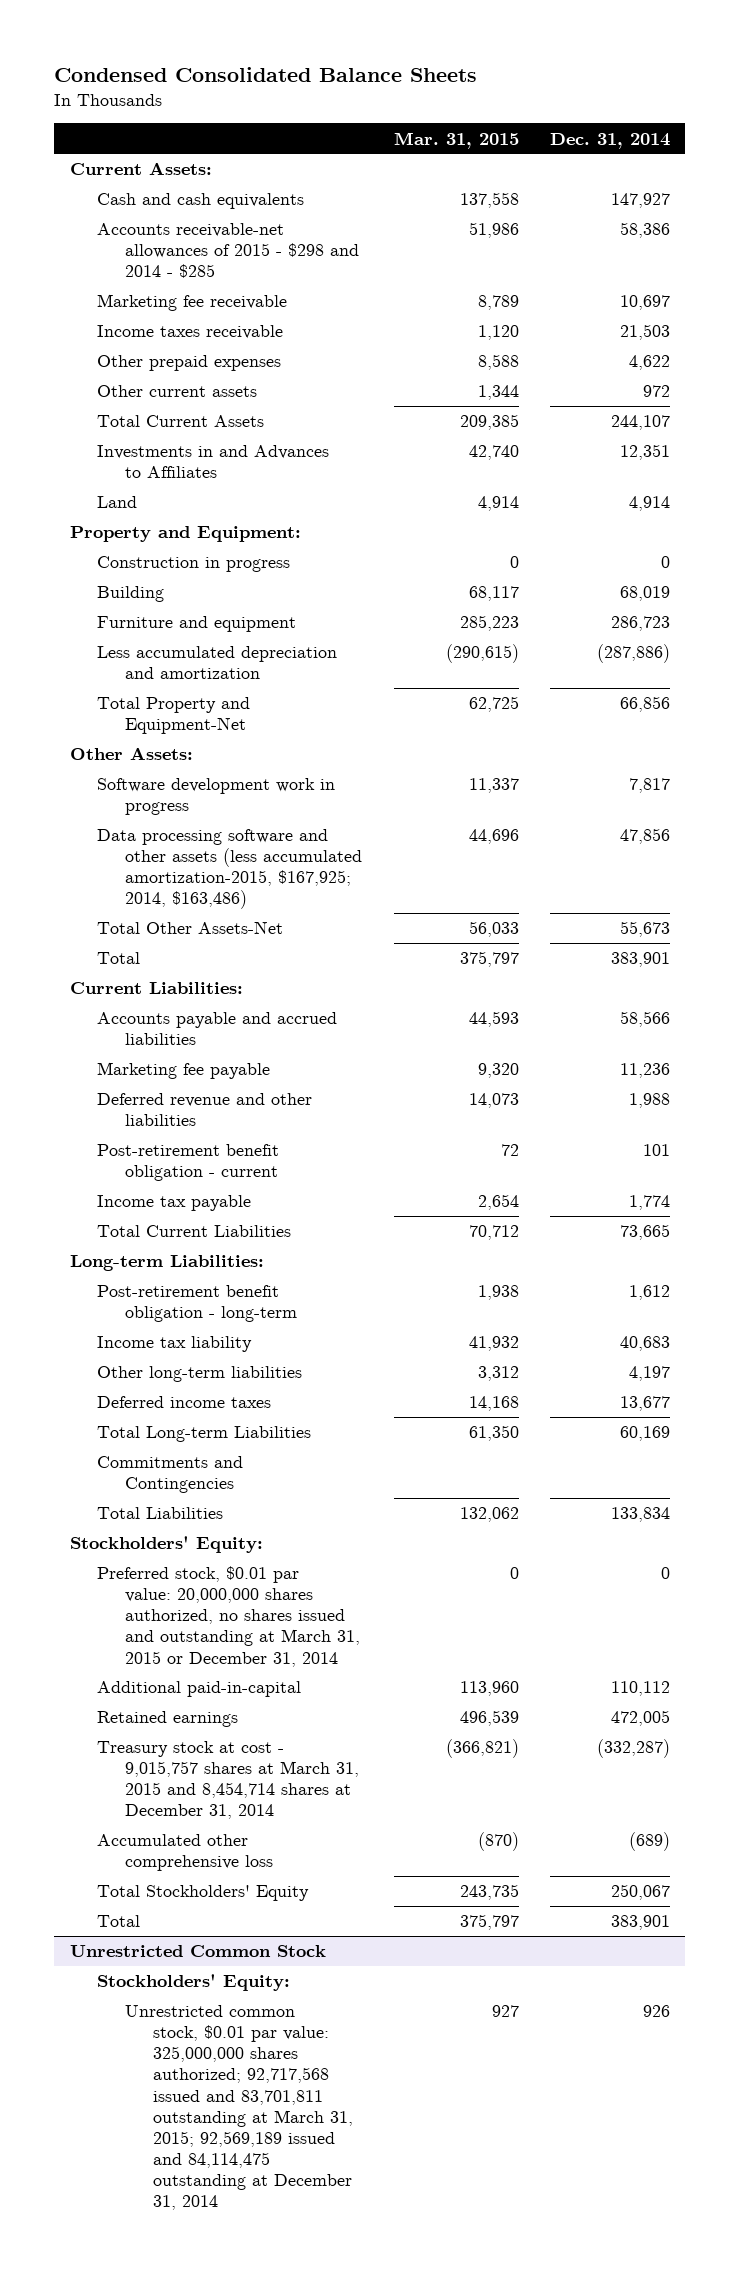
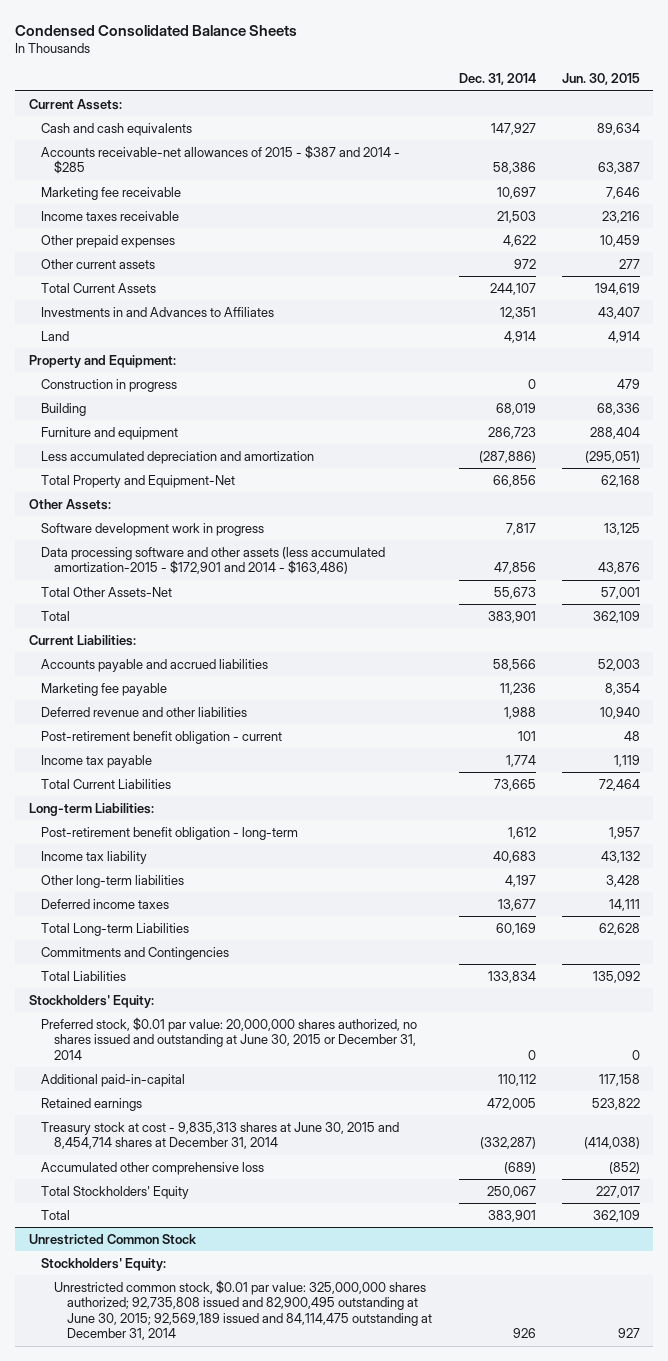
[393,131,519,149] Mar. 31, 2015 -> none
none -> [561,73,640,86] Jun. 30, 2015
[97,223,360,279] Accounts receivable-net allowances of 2015 - $298 and 2014 - $285 -> [41,144,401,175] Accounts receivable-net allowances of 2015 - $387 and 2014 - $285
[97,829,363,910] Data processing software and other assets (less accumulated amortization-2015, $167,925; 2014, $163,486) -> [41,546,386,575] Data processing software and other assets (less accumulated amortization-2015 - $172,901 and 2014 - $163,486)
[97,1566,361,1667] Preferred stock, $0.01 par value: 20,000,000 shares authorized, no shares issued and outstanding at March 31, 2015 or December 31, 2014 -> [41,1016,418,1060] Preferred stock, $0.01 par value: 20,000,000 shares authorized, no shares issued and outstanding at June 30, 2015 or December 31, 2014
[97,1741,360,1820] Treasury stock at cost - 9,015,757 shares at March 31, 2015 and 8,454,714 shares at December 31, 2014 -> [41,1121,400,1150] Treasury stock at cost - 9,835,313 shares at June 30, 2015 and 8,454,714 shares at December 31, 2014
[125,2005,354,2211] Unrestricted common stock, $0.01 par value: 325,000,000 shares authorized; 92,717,568 issued and 83,701,811 outstanding at March 31, 2015; 92,569,189 issued and 84,114,475 outstanding at December 31, 2014 -> [54,1279,433,1341] Unrestricted common stock, $0.01 par value: 325,000,000 shares authorized; 92,735,808 issued and 82,900,495 outstanding at June 30, 2015; 92,569,189 issued and 84,114,475 outstanding at December 31, 2014

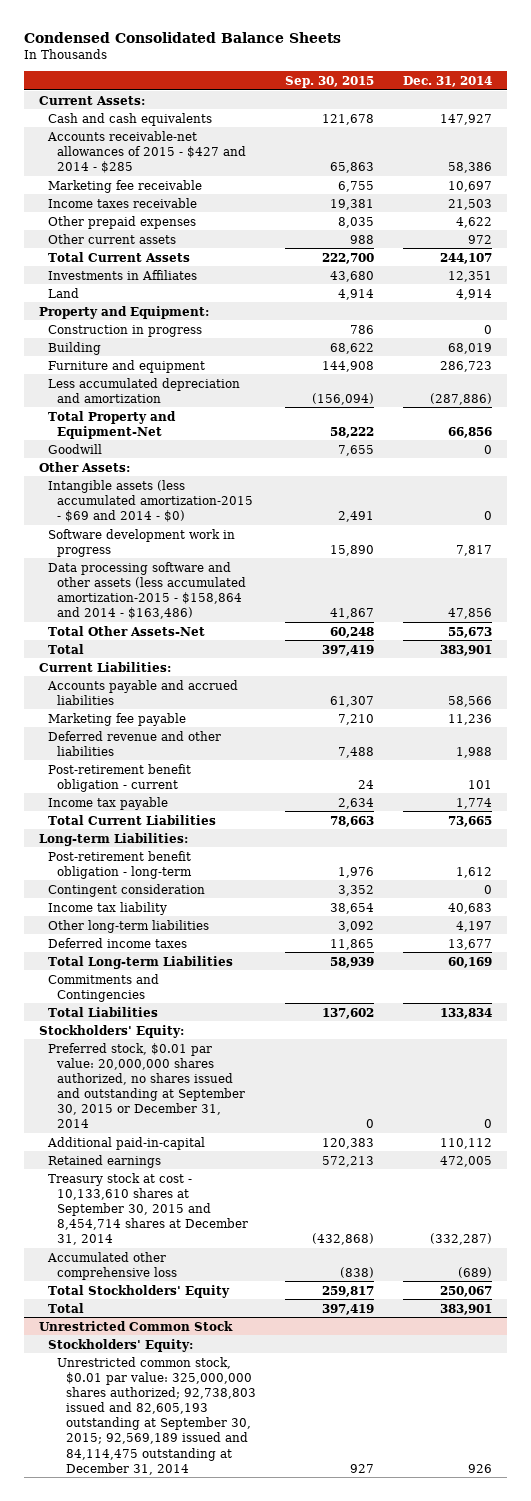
[561,73,640,86] Jun. 30, 2015 -> none
none -> [285,75,375,88] Sep. 30, 2015
[41,144,401,175] Accounts receivable-net allowances of 2015 - $387 and 2014 - $285 -> [46,130,246,173] Accounts receivable-net allowances of 2015 - $427 and 2014 - $285
[41,306,275,317] Investments in and Advances to Affiliates -> [47,269,197,280] Investments in Affiliates
none -> [47,443,102,454] Goodwill
none -> [47,479,253,522] Intangible assets (less accumulated amortization-2015 - $69 and 2014 - $0)
[41,546,386,575] Data processing software and other assets (less accumulated amortization-2015 - $172,901 and 2014 - $163,486) -> [47,561,246,620] Data processing software and other assets (less accumulated amortization-2015 - $158,864 and 2014 - $163,486)
none -> [47,883,205,897] Contingent consideration
[41,1016,418,1060] Preferred stock, $0.01 par value: 20,000,000 shares authorized, no shares issued and outstanding at June 30, 2015 or December 31, 2014 -> [47,1042,245,1129] Preferred stock, $0.01 par value: 20,000,000 shares authorized, no shares issued and outstanding at September 30, 2015 or December 31, 2014
[41,1121,400,1150] Treasury stock at cost - 9,835,313 shares at June 30, 2015 and 8,454,714 shares at December 31, 2014 -> [47,1172,248,1246] Treasury stock at cost - 10,133,610 shares at September 30, 2015 and 8,454,714 shares at December 31, 2014
[54,1279,433,1341] Unrestricted common stock, $0.01 par value: 325,000,000 shares authorized; 92,735,808 issued and 82,900,495 outstanding at June 30, 2015; 92,569,189 issued and 84,114,475 outstanding at December 31, 2014 -> [56,1356,256,1475] Unrestricted common stock, $0.01 par value: 325,000,000 shares authorized; 92,738,803 issued and 82,605,193 outstanding at September 30, 2015; 92,569,189 issued and 84,114,475 outstanding at December 31, 2014

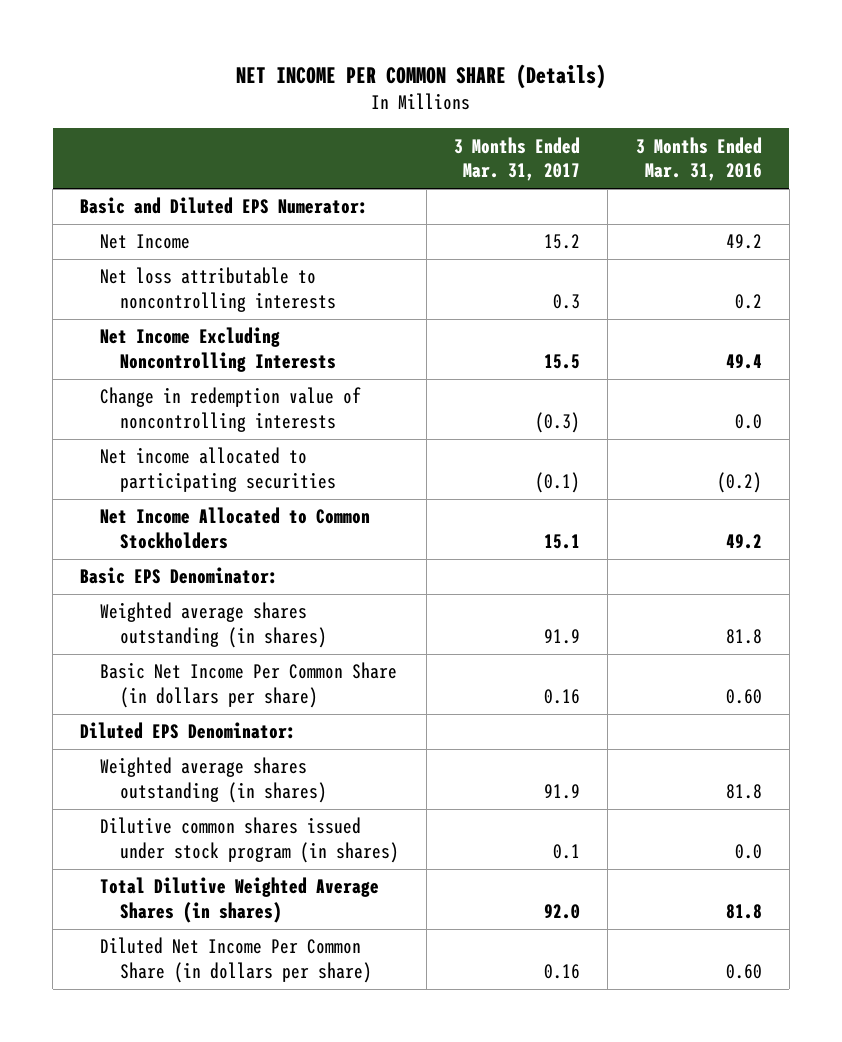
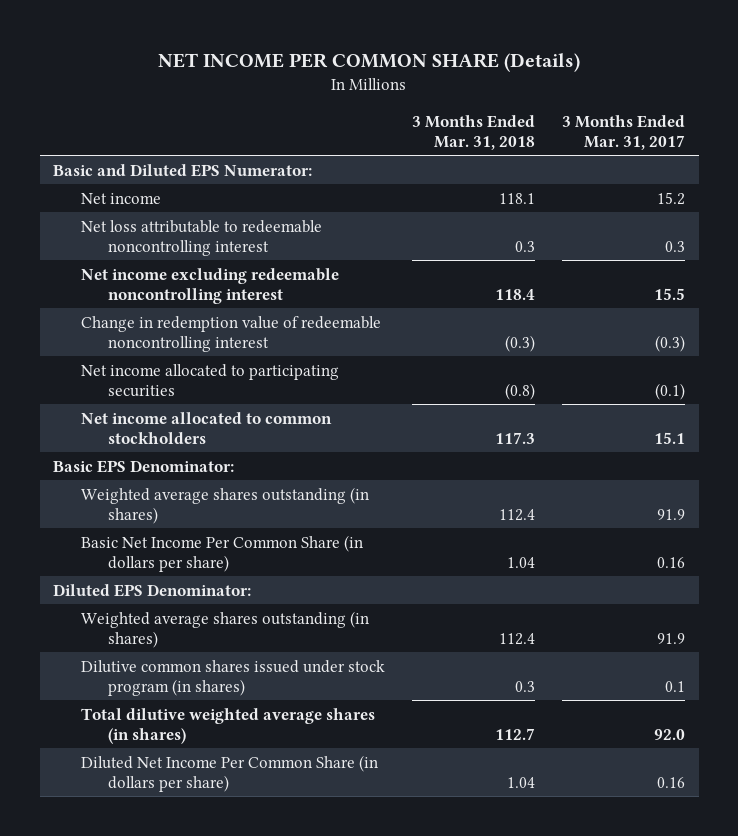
[635,136,762,182] 3 Months Ended Mar. 31, 2016 -> none
none -> [411,114,535,150] 3 Months Ended Mar. 31, 2018
[100,234,191,250] Net Income -> [80,192,161,204] Net income
[100,267,336,313] Net loss attributable to noncontrolling interests -> [80,219,322,256] Net loss attributable to redeemable noncontrolling interest
[100,327,336,373] Net Income Excluding Noncontrolling Interests -> [80,267,339,304] Net income excluding redeemable noncontrolling interest
[100,387,362,433] Change in redemption value of noncontrolling interests -> [80,315,381,352] Change in redemption value of redeemable noncontrolling interest
[100,507,371,550] Net Income Allocated to Common Stockholders -> [80,411,332,444] Net income allocated to common stockholders
[100,877,380,924] Total Dilutive Weighted Average Shares (in shares) -> [80,707,375,744] Total dilutive weighted average shares (in shares)

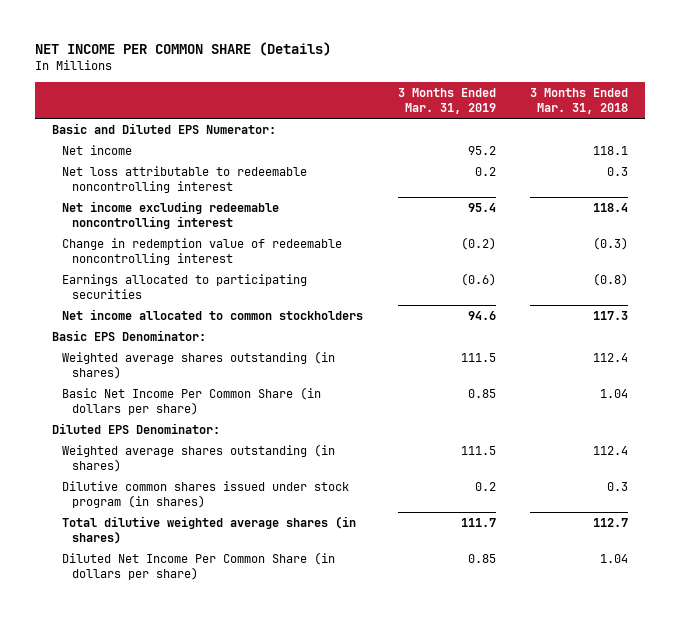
[561,114,685,150] 3 Months Ended Mar. 31, 2017 -> none
none -> [397,87,496,115] 3 Months Ended Mar. 31, 2019
[80,363,339,397] Net income allocated to participating securities -> [62,273,308,300] Earnings allocated to participating securities

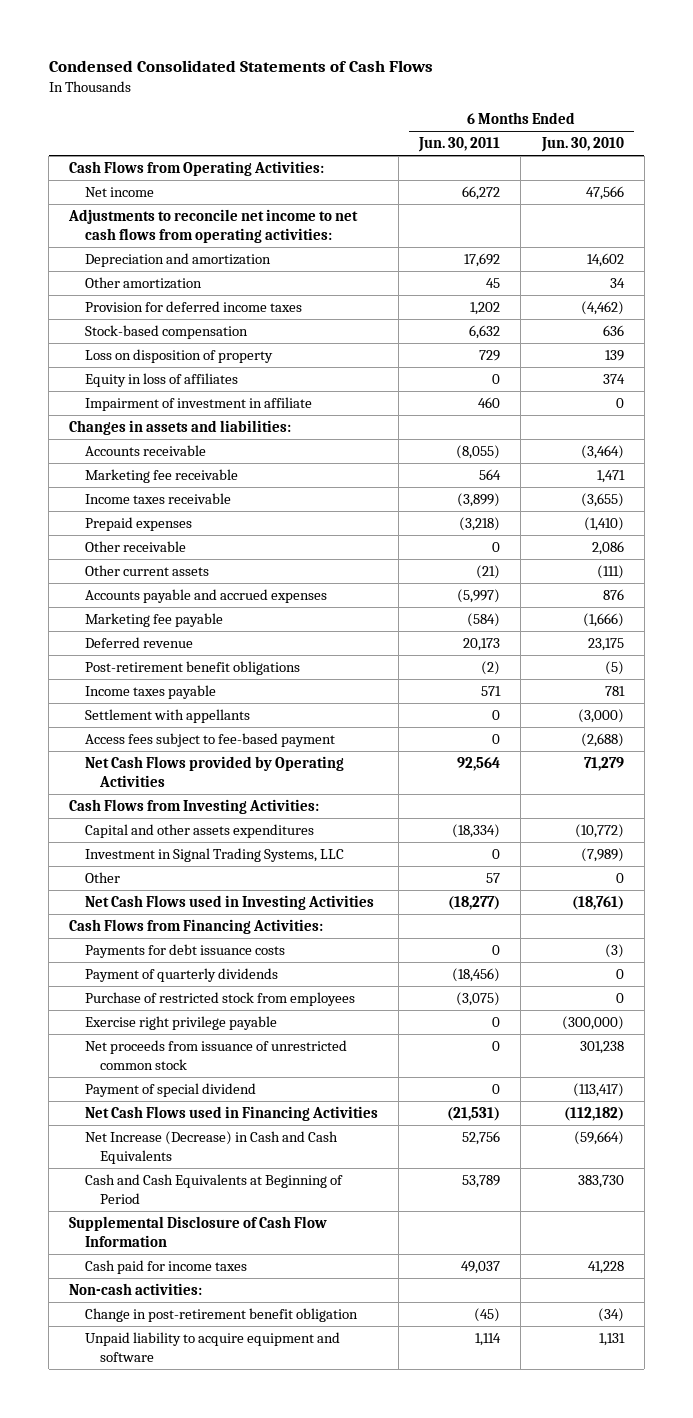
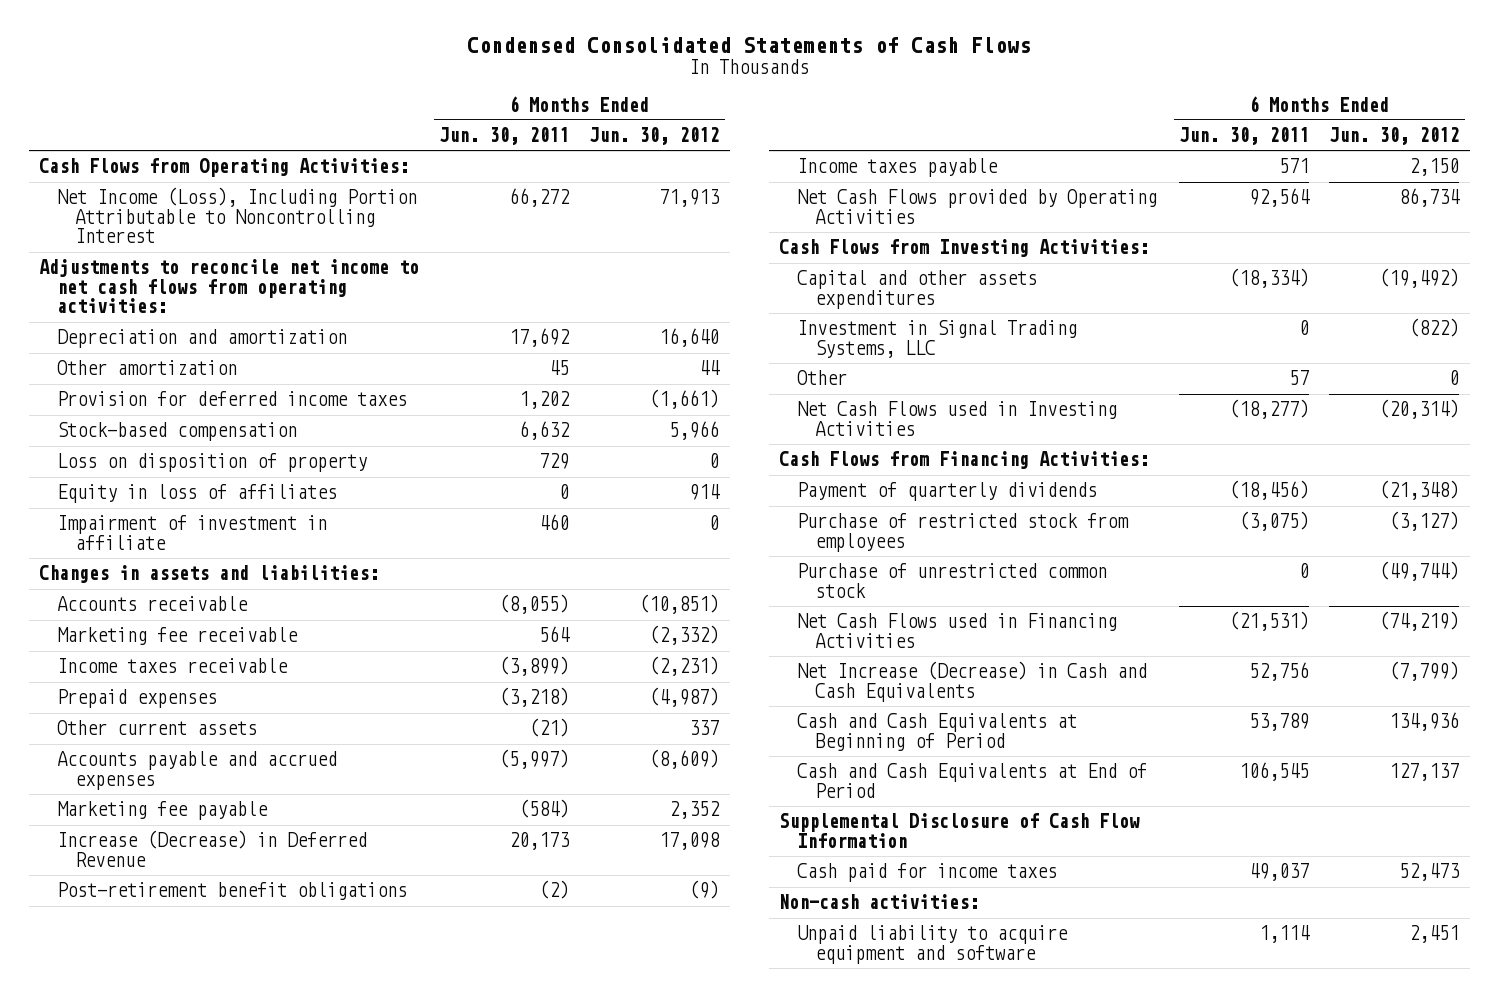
[540,137,624,153] Jun. 30, 2010 -> none
none -> [589,127,720,146] Jun. 30, 2012
[84,187,154,198] Net income -> [56,187,417,244] Net Income (Loss), Including Portion Attributable to Noncontrolling Interest
[84,541,186,553] Other receivable -> none
[84,637,193,649] Deferred revenue -> [56,830,367,867] Increase (Decrease) in Deferred Revenue
[84,709,250,724] Settlement with appellants -> none
[84,733,335,748] Access fees subject to fee-based payment -> none
[84,944,285,959] Payments for debt issuance costs -> none
[84,1016,277,1031] Exercise right privilege payable -> none
[84,1040,347,1070] Net proceeds from issuance of unrestricted common stock -> none
[84,1083,256,1098] Payment of special dividend -> none
none -> [796,563,1107,598] Purchase of unrestricted common stock
none -> [796,763,1147,798] Cash and Cash Equivalents at End of Period
[84,1308,358,1323] Change in post-retirement benefit obligation -> none

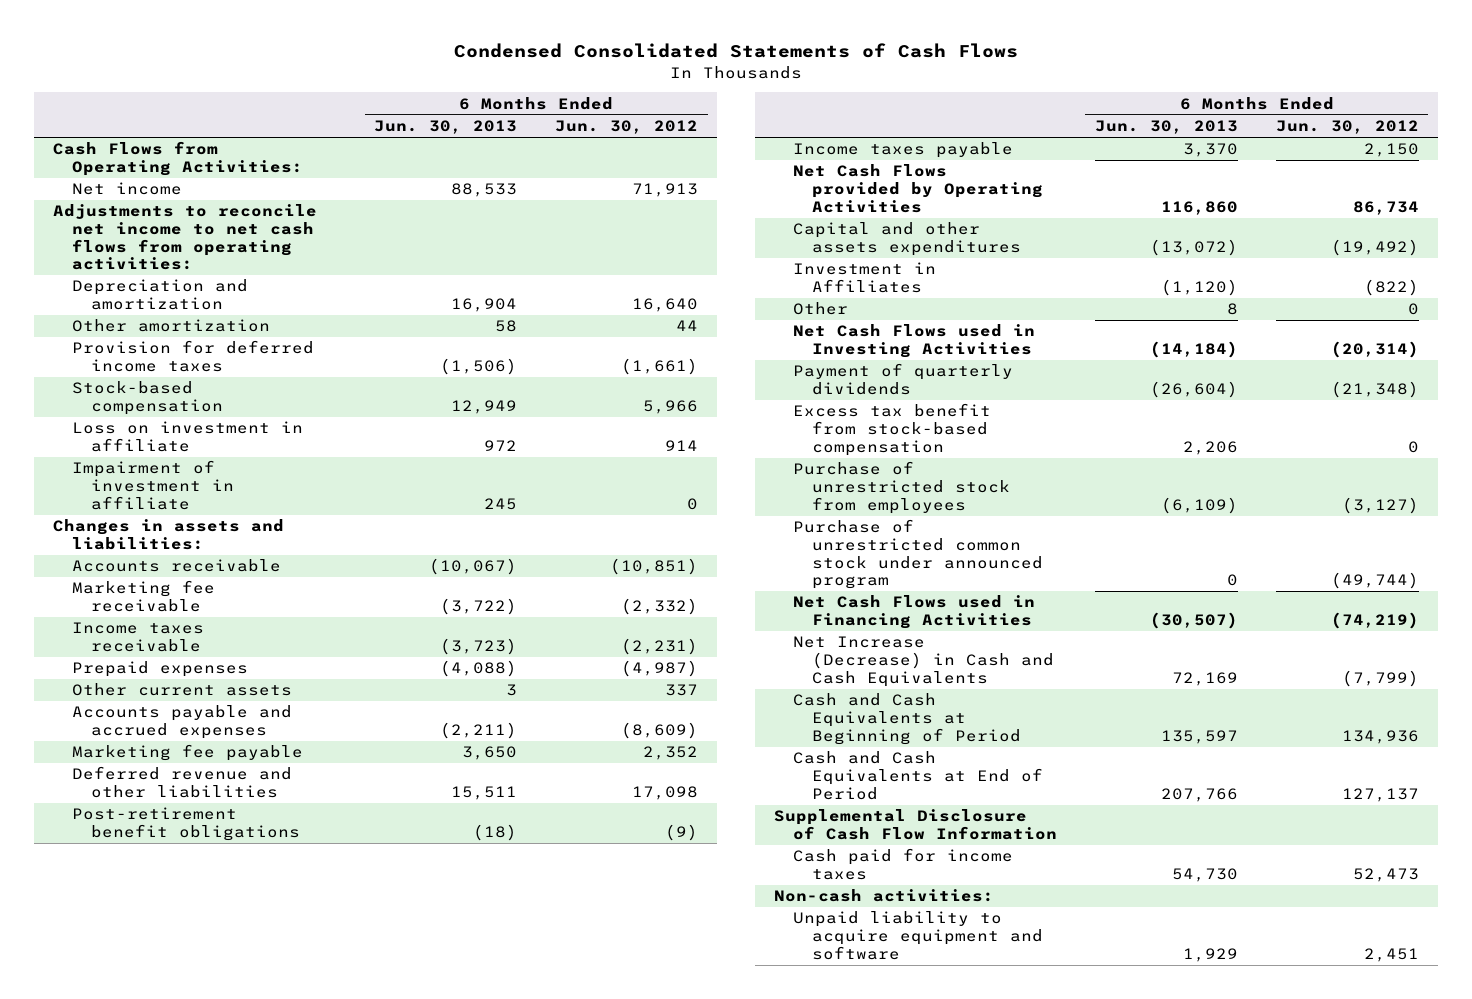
[439,127,570,146] Jun. 30, 2011 -> none
none -> [374,120,518,135] Jun. 30, 2013
[56,187,417,244] Net Income (Loss), Including Portion Attributable to Noncontrolling Interest -> [72,182,183,196] Net income
[56,453,367,473] Loss on disposition of property -> none
[56,484,337,504] Equity in loss of affiliates -> [72,421,304,453] Loss on investment in affiliate
[56,830,367,867] Increase (Decrease) in Deferred Revenue -> [72,766,293,799] Deferred revenue and other liabilities
[778,239,1149,258] Cash Flows from Investing Activities: -> none
[796,320,1077,358] Investment in Signal Trading Systems, LLC -> [792,262,936,294] Investment in Affiliates
[778,451,1149,470] Cash Flows from Financing Activities: -> none
none -> [792,403,991,456] Excess tax benefit from stock-based compensation
[796,513,1129,552] Purchase of restricted stock from employees -> [792,461,1010,514] Purchase of unrestricted stock from employees
[796,563,1107,598] Purchase of unrestricted common stock -> [792,519,1043,590] Purchase of unrestricted common stock under announced program

